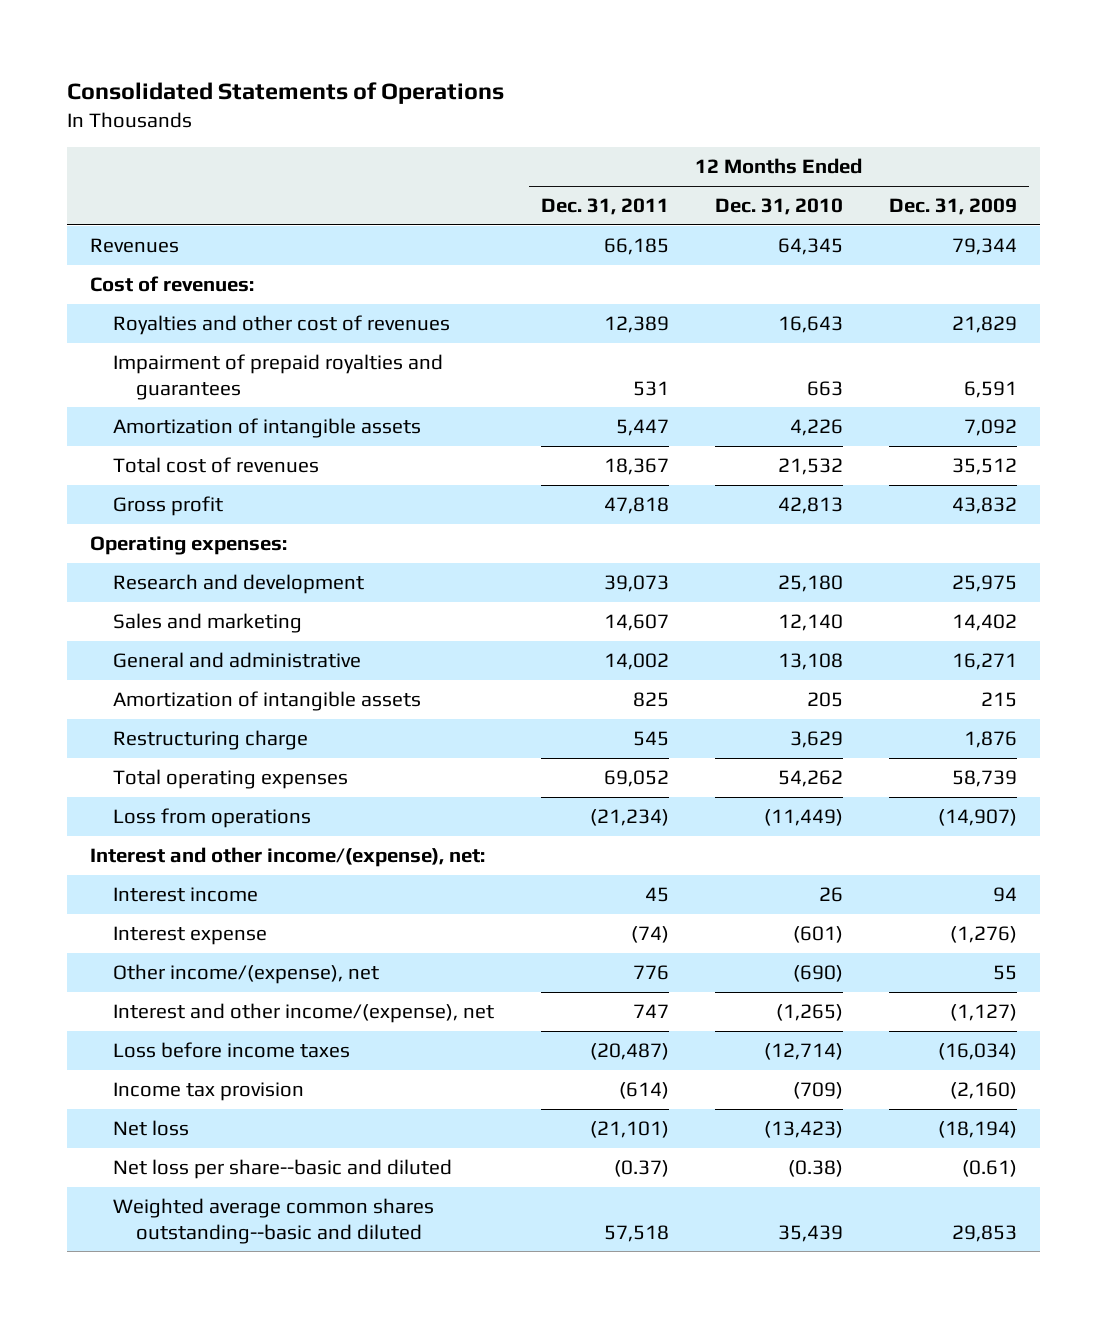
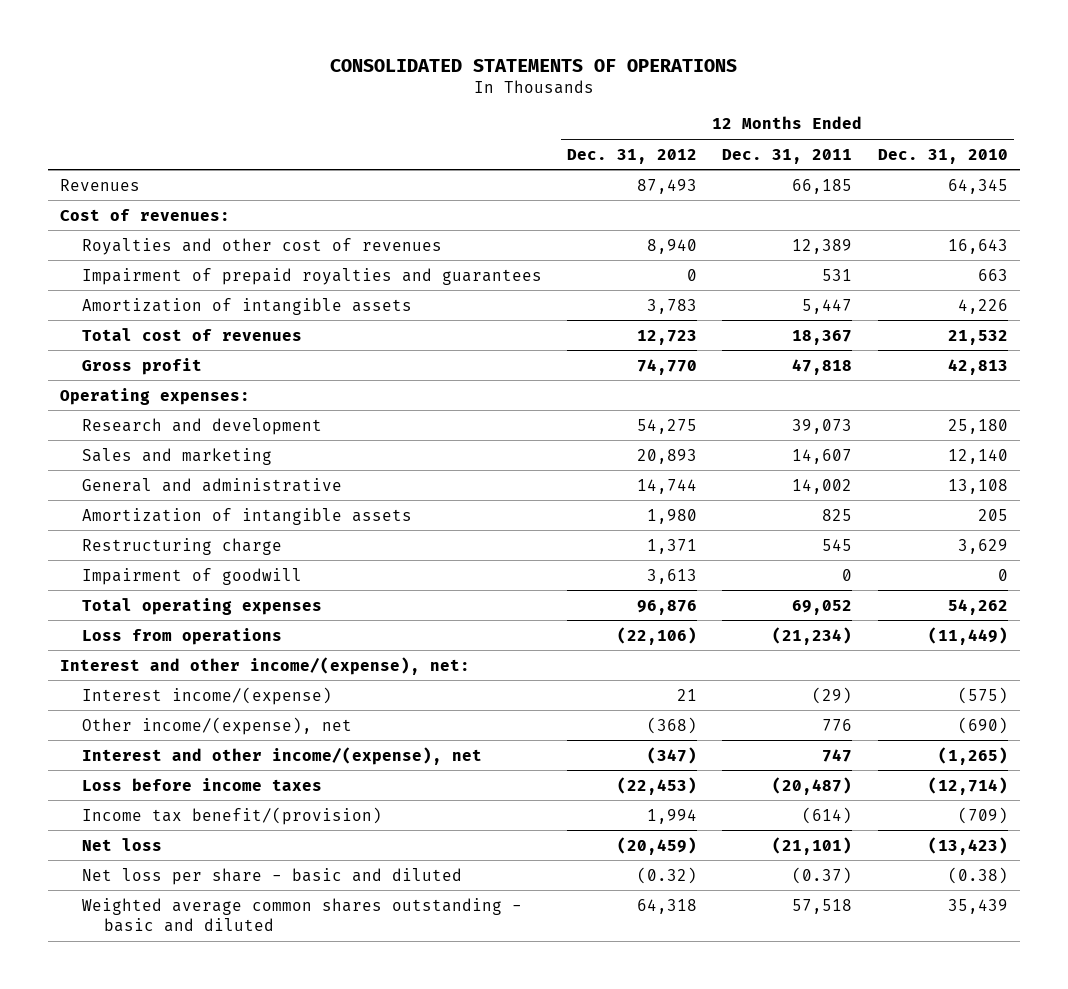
[67,82,505,105] Consolidated Statements of Operations -> [329,59,737,73] CONSOLIDATED STATEMENTS OF OPERATIONS
[889,198,1018,216] Dec. 31, 2009 -> none
none -> [567,148,698,164] Dec. 31, 2012
none -> [82,567,303,585] Impairment of goodwill
[113,887,259,903] Interest income -> none
[113,926,268,946] Interest expense -> [82,686,333,705] Interest income/(expense)
[630,926,669,944] (74) -> [812,686,853,704] (29)
[792,926,843,944] (601) -> [957,686,1008,704] (575)
[113,1082,305,1102] Income tax provision -> [82,806,383,825] Income tax benefit/(provision)
[113,1159,453,1180] Net loss per share--basic and diluted -> [82,867,463,885] Net loss per share - basic and diluted
[113,1198,435,1244] Weighted average common shares outstanding--basic and diluted -> [82,897,523,932] Weighted average common shares outstanding - basic and diluted

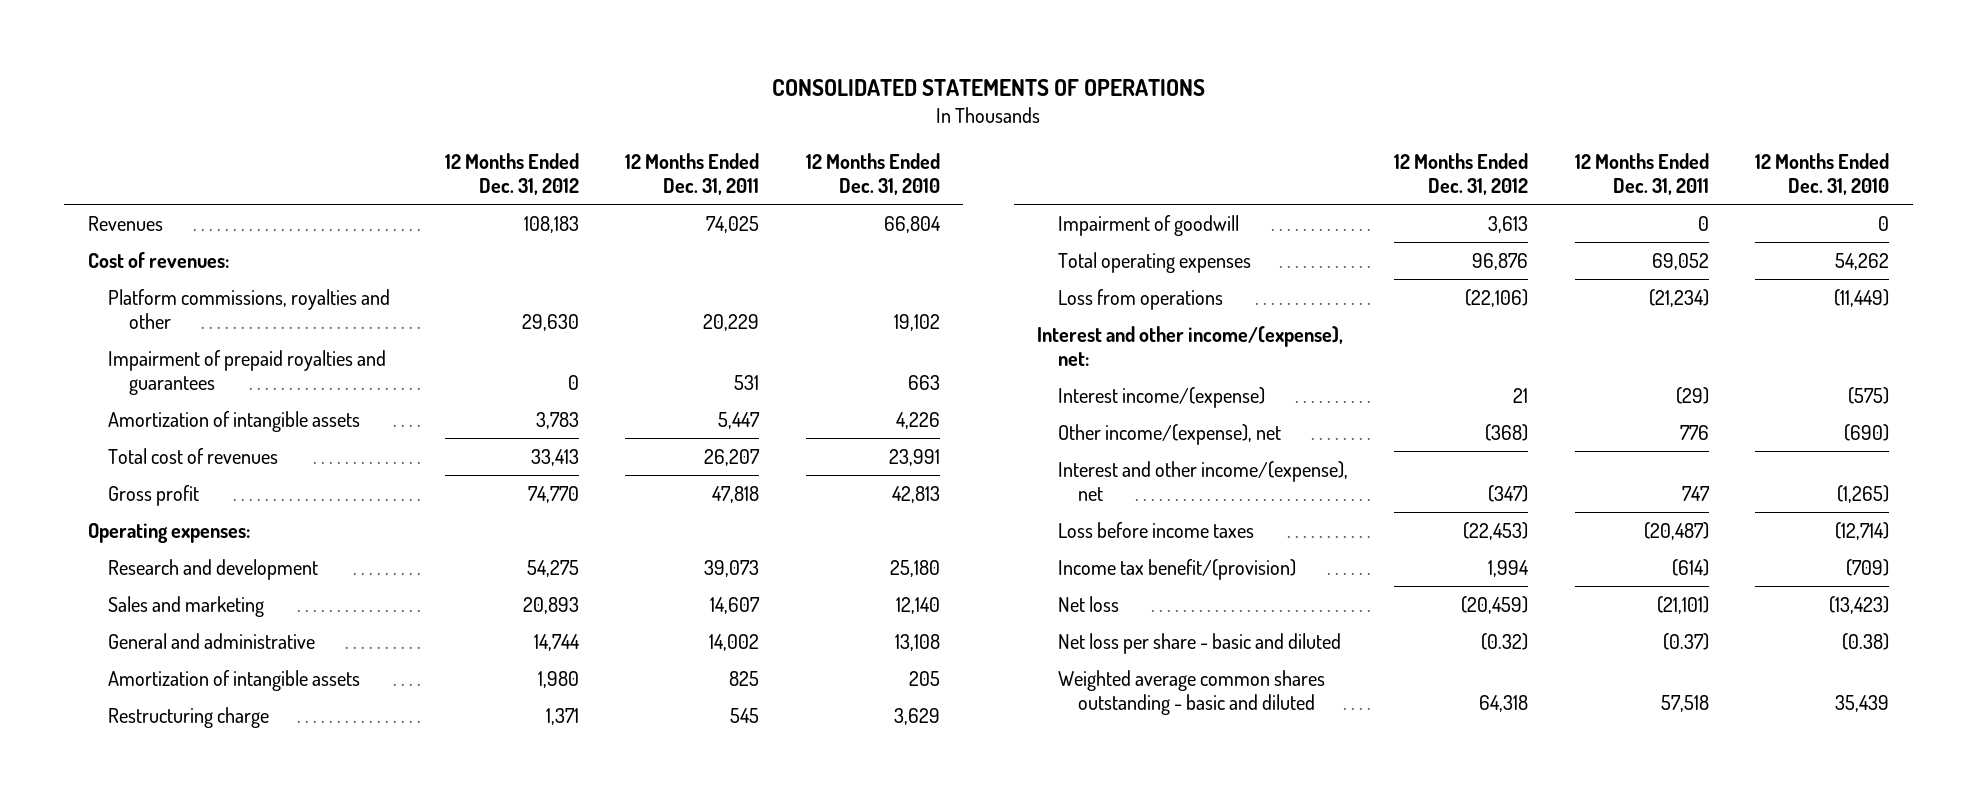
[637,178,698,194] 87,493 -> [523,216,579,234] 108,183
[792,178,853,194] 66,185 -> [706,216,760,234] 74,025
[947,178,1008,194] 64,345 -> [883,216,941,234] 66,804
[82,237,443,255] Royalties and other cost of revenues -> none
none -> [108,289,391,329] Platform commissions, royalties and other
[637,329,698,345] 12,723 -> [530,449,579,467] 33,413
[792,329,853,345] 18,367 -> [704,449,761,467] 26,207
[947,329,1008,345] 21,532 -> [888,449,940,467] 23,991

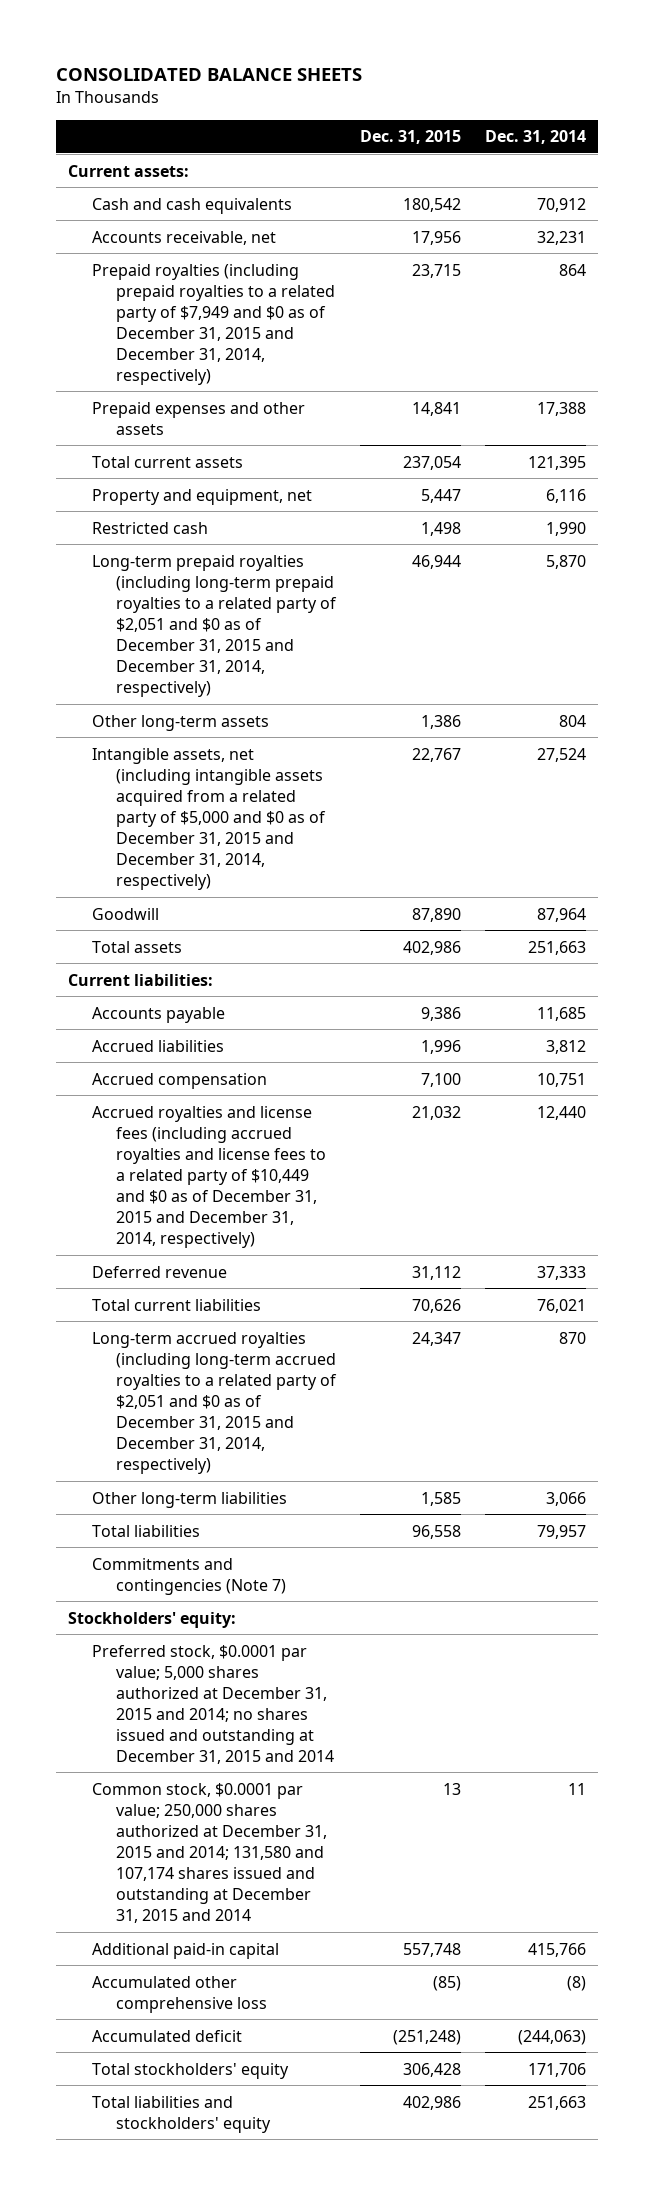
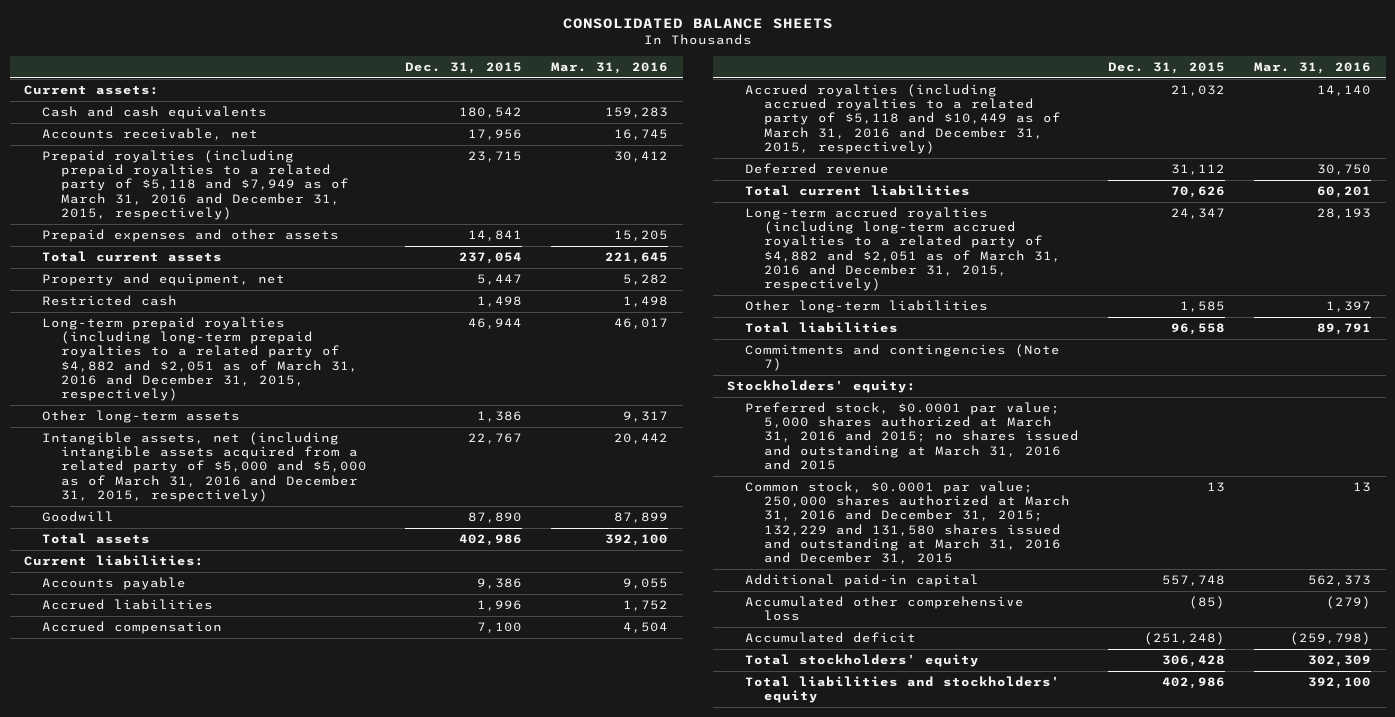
[484,130,586,145] Dec. 31, 2014 -> none
none -> [551,62,669,75] Mar. 31, 2016
[92,263,335,385] Prepaid royalties (including prepaid royalties to a related party of $7,949 and $0 as of December 31, 2015 and December 31, 2014, respectively) -> [42,149,349,220] Prepaid royalties (including prepaid royalties to a related party of $5,118 and $7,949 as of March 31, 2016 and December 31, 2015, respectively)
[92,554,337,697] Long-term prepaid royalties (including long-term prepaid royalties to a related party of $2,051 and $0 as of December 31, 2015 and December 31, 2014, respectively) -> [42,316,358,402] Long-term prepaid royalties (including long-term prepaid royalties to a related party of $4,882 and $2,051 as of March 31, 2016 and December 31, 2015, respectively)
[92,747,326,890] Intangible assets, net (including intangible assets acquired from a related party of $5,000 and $0 as of December 31, 2015 and December 31, 2014, respectively) -> [42,431,367,502] Intangible assets, net (including intangible assets acquired from a related party of $5,000 and $5,000 as of March 31, 2016 and December 31, 2015, respectively)
[92,1105,326,1248] Accrued royalties and license fees (including accrued royalties and license fees to a related party of $10,449 and $0 as of December 31, 2015 and December 31, 2014, respectively) -> [745,83,1061,154] Accrued royalties (including accrued royalties to a related party of $5,118 and $10,449 as of March 31, 2016 and December 31, 2015, respectively)
[92,1331,337,1474] Long-term accrued royalties (including long-term accrued royalties to a related party of $2,051 and $0 as of December 31, 2015 and December 31, 2014, respectively) -> [745,206,1061,292] Long-term accrued royalties (including long-term accrued royalties to a related party of $4,882 and $2,051 as of March 31, 2016 and December 31, 2015, respectively)
[92,1644,334,1764] Preferred stock, $0.0001 par value; 5,000 shares authorized at December 31, 2015 and 2014; no shares issued and outstanding at December 31, 2015 and 2014 -> [745,401,1079,470] Preferred stock, $0.0001 par value; 5,000 shares authorized at March 31, 2016 and 2015; no shares issued and outstanding at March 31, 2016 and 2015
[92,1782,327,1923] Common stock, $0.0001 par value; 250,000 shares authorized at December 31, 2015 and 2014; 131,580 and 107,174 shares issued and outstanding at December 31, 2015 and 2014 -> [745,480,1070,565] Common stock, $0.0001 par value; 250,000 shares authorized at March 31, 2016 and December 31, 2015; 132,229 and 131,580 shares issued and outstanding at March 31, 2016 and December 31, 2015

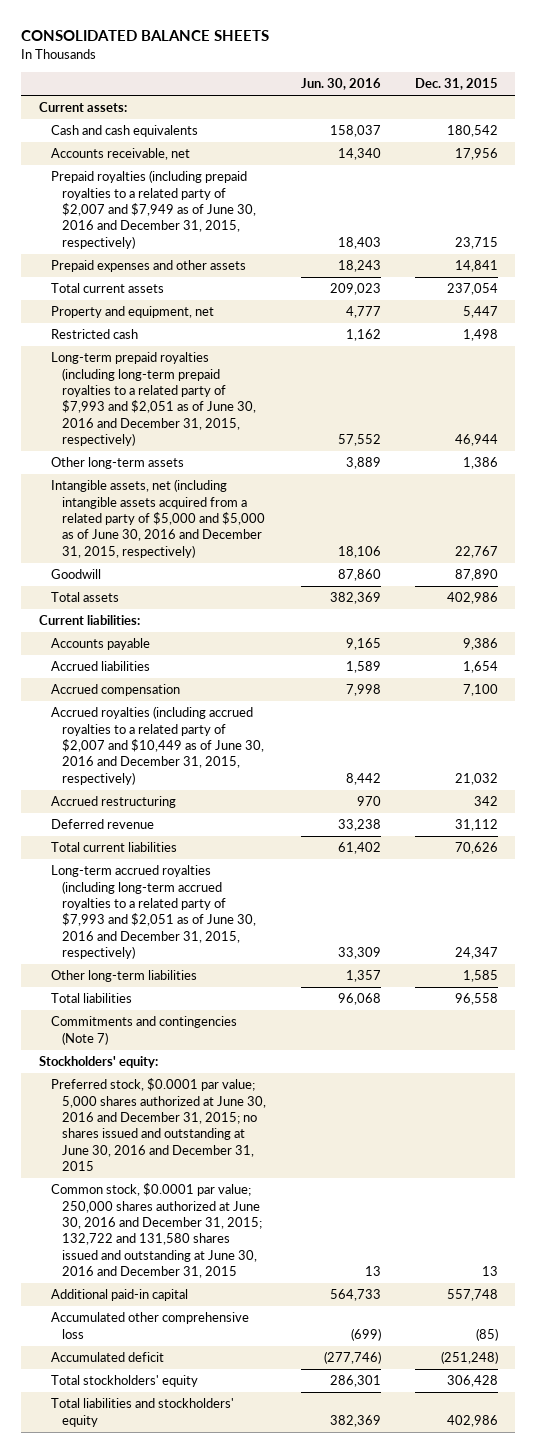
[551,62,669,75] Mar. 31, 2016 -> none
none -> [300,78,381,91] Jun. 30, 2016
[42,149,349,220] Prepaid royalties (including prepaid royalties to a related party of $5,118 and $7,949 as of March 31, 2016 and December 31, 2015, respectively) -> [50,170,257,249] Prepaid royalties (including prepaid royalties to a related party of $2,007 and $7,949 as of June 30, 2016 and December 31, 2015, respectively)
[42,316,358,402] Long-term prepaid royalties (including long-term prepaid royalties to a related party of $4,882 and $2,051 as of March 31, 2016 and December 31, 2015, respectively) -> [50,352,257,447] Long-term prepaid royalties (including long-term prepaid royalties to a related party of $7,993 and $2,051 as of June 30, 2016 and December 31, 2015, respectively)
[42,431,367,502] Intangible assets, net (including intangible assets acquired from a related party of $5,000 and $5,000 as of March 31, 2016 and December 31, 2015, respectively) -> [50,479,266,558] Intangible assets, net (including intangible assets acquired from a related party of $5,000 and $5,000 as of June 30, 2016 and December 31, 2015, respectively)
[476,599,522,611] 1,996 -> [463,661,499,674] 1,654
[745,83,1061,154] Accrued royalties (including accrued royalties to a related party of $5,118 and $10,449 as of March 31, 2016 and December 31, 2015, respectively) -> [50,706,265,785] Accrued royalties (including accrued royalties to a related party of $2,007 and $10,449 as of June 30, 2016 and December 31, 2015, respectively)
none -> [50,796,176,809] Accrued restructuring
[745,206,1061,292] Long-term accrued royalties (including long-term accrued royalties to a related party of $4,882 and $2,051 as of March 31, 2016 and December 31, 2015, respectively) -> [50,865,257,960] Long-term accrued royalties (including long-term accrued royalties to a related party of $7,993 and $2,051 as of June 30, 2016 and December 31, 2015, respectively)
[745,401,1079,470] Preferred stock, $0.0001 par value; 5,000 shares authorized at March 31, 2016 and 2015; no shares issued and outstanding at March 31, 2016 and 2015 -> [50,1078,267,1172] Preferred stock, $0.0001 par value; 5,000 shares authorized at June 30, 2016 and December 31, 2015; no shares issued and outstanding at June 30, 2016 and December 31, 2015
[745,480,1070,565] Common stock, $0.0001 par value; 250,000 shares authorized at March 31, 2016 and December 31, 2015; 132,229 and 131,580 shares issued and outstanding at March 31, 2016 and December 31, 2015 -> [50,1183,263,1279] Common stock, $0.0001 par value; 250,000 shares authorized at June 30, 2016 and December 31, 2015; 132,722 and 131,580 shares issued and outstanding at June 30, 2016 and December 31, 2015

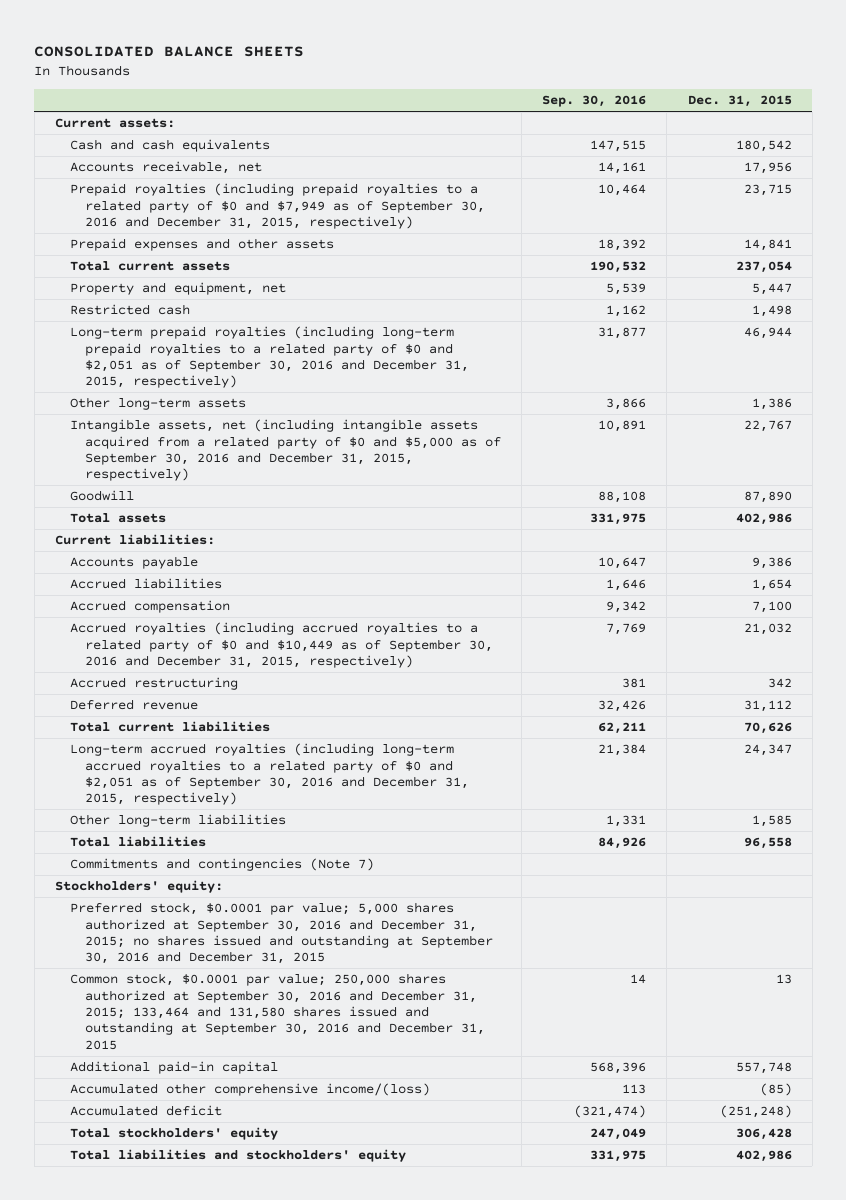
[300,78,381,91] Jun. 30, 2016 -> none
none -> [542,95,647,108] Sep. 30, 2016
[50,170,257,249] Prepaid royalties (including prepaid royalties to a related party of $2,007 and $7,949 as of June 30, 2016 and December 31, 2015, respectively) -> [69,183,486,229] Prepaid royalties (including prepaid royalties to a related party of $0 and $7,949 as of September 30, 2016 and December 31, 2015, respectively)
[50,352,257,447] Long-term prepaid royalties (including long-term prepaid royalties to a related party of $7,993 and $2,051 as of June 30, 2016 and December 31, 2015, respectively) -> [69,326,470,389] Long-term prepaid royalties (including long-term prepaid royalties to a related party of $0 and $2,051 as of September 30, 2016 and December 31, 2015, respectively)
[50,479,266,558] Intangible assets, net (including intangible assets acquired from a related party of $5,000 and $5,000 as of June 30, 2016 and December 31, 2015, respectively) -> [69,419,502,482] Intangible assets, net (including intangible assets acquired from a related party of $0 and $5,000 as of September 30, 2016 and December 31, 2015, respectively)
[50,706,265,785] Accrued royalties (including accrued royalties to a related party of $2,007 and $10,449 as of June 30, 2016 and December 31, 2015, respectively) -> [69,622,494,668] Accrued royalties (including accrued royalties to a related party of $0 and $10,449 as of September 30, 2016 and December 31, 2015, respectively)
[50,865,257,960] Long-term accrued royalties (including long-term accrued royalties to a related party of $7,993 and $2,051 as of June 30, 2016 and December 31, 2015, respectively) -> [69,743,470,806] Long-term accrued royalties (including long-term accrued royalties to a related party of $0 and $2,051 as of September 30, 2016 and December 31, 2015, respectively)
[50,1078,267,1172] Preferred stock, $0.0001 par value; 5,000 shares authorized at June 30, 2016 and December 31, 2015; no shares issued and outstanding at June 30, 2016 and December 31, 2015 -> [69,902,494,965] Preferred stock, $0.0001 par value; 5,000 shares authorized at September 30, 2016 and December 31, 2015; no shares issued and outstanding at September 30, 2016 and December 31, 2015
[50,1183,263,1279] Common stock, $0.0001 par value; 250,000 shares authorized at June 30, 2016 and December 31, 2015; 132,722 and 131,580 shares issued and outstanding at June 30, 2016 and December 31, 2015 -> [69,973,486,1050] Common stock, $0.0001 par value; 250,000 shares authorized at September 30, 2016 and December 31, 2015; 133,464 and 131,580 shares issued and outstanding at September 30, 2016 and December 31, 2015
[50,1312,249,1339] Accumulated other comprehensive loss -> [69,1083,430,1097] Accumulated other comprehensive income/(loss)

